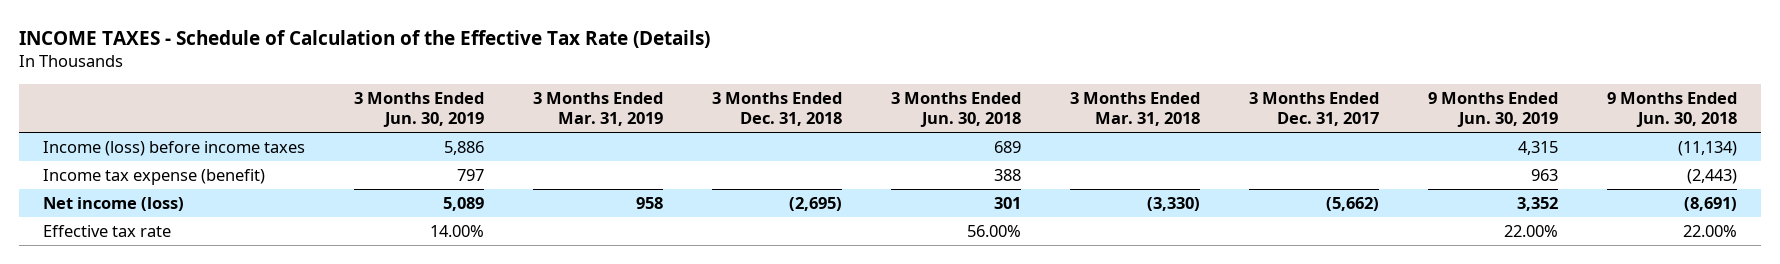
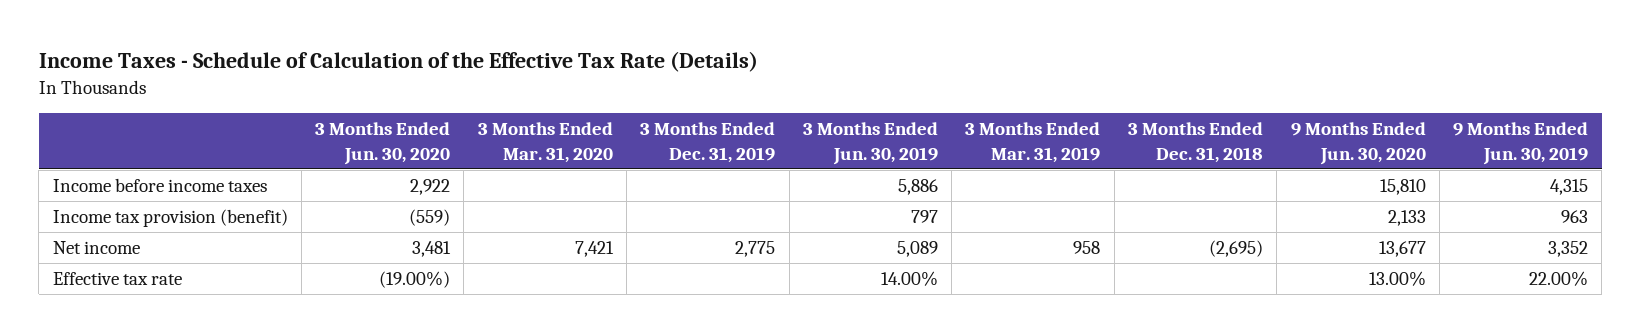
[19,29,711,48] INCOME TAXES - Schedule of Calculation of the Effective Tax Rate (Details) -> [38,51,758,73] Income Taxes - Schedule of Calculation of the Effective Tax Rate (Details)
[891,91,1022,128] 3 Months Ended Jun. 30, 2018 -> none
[1070,91,1201,127] 3 Months Ended Mar. 31, 2018 -> none
[1248,91,1379,127] 3 Months Ended Dec. 31, 2017 -> none
[1606,91,1737,128] 9 Months Ended Jun. 30, 2018 -> none
none -> [315,122,451,165] 3 Months Ended Jun. 30, 2020
none -> [477,122,613,163] 3 Months Ended Mar. 31, 2020
none -> [640,122,776,163] 3 Months Ended Dec. 31, 2019
none -> [1290,122,1426,165] 9 Months Ended Jun. 30, 2020
[43,140,306,156] Income (loss) before income taxes -> [52,177,267,192] Income before income taxes
[43,168,266,185] Income tax expense (benefit) -> [52,208,288,227] Income tax provision (benefit)
[43,196,185,211] Net income (loss) -> [52,240,140,254] Net income

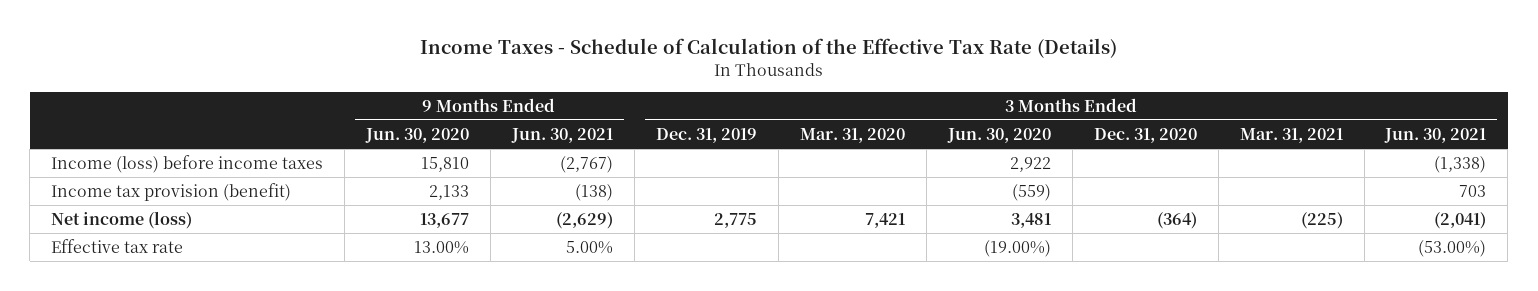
[802,122,938,165] 3 Months Ended Jun. 30, 2019 -> none
[965,122,1101,163] 3 Months Ended Mar. 31, 2019 -> none
[1128,122,1264,163] 3 Months Ended Dec. 31, 2018 -> none
[1453,122,1589,165] 9 Months Ended Jun. 30, 2019 -> none
none -> [510,127,613,143] Jun. 30, 2021
none -> [1093,127,1197,143] Dec. 31, 2020
none -> [1239,127,1343,143] Mar. 31, 2021
none -> [1384,127,1487,143] Jun. 30, 2021
[52,177,267,192] Income before income taxes -> [51,154,324,173] Income (loss) before income taxes
[52,240,140,254] Net income -> [51,210,193,229] Net income (loss)

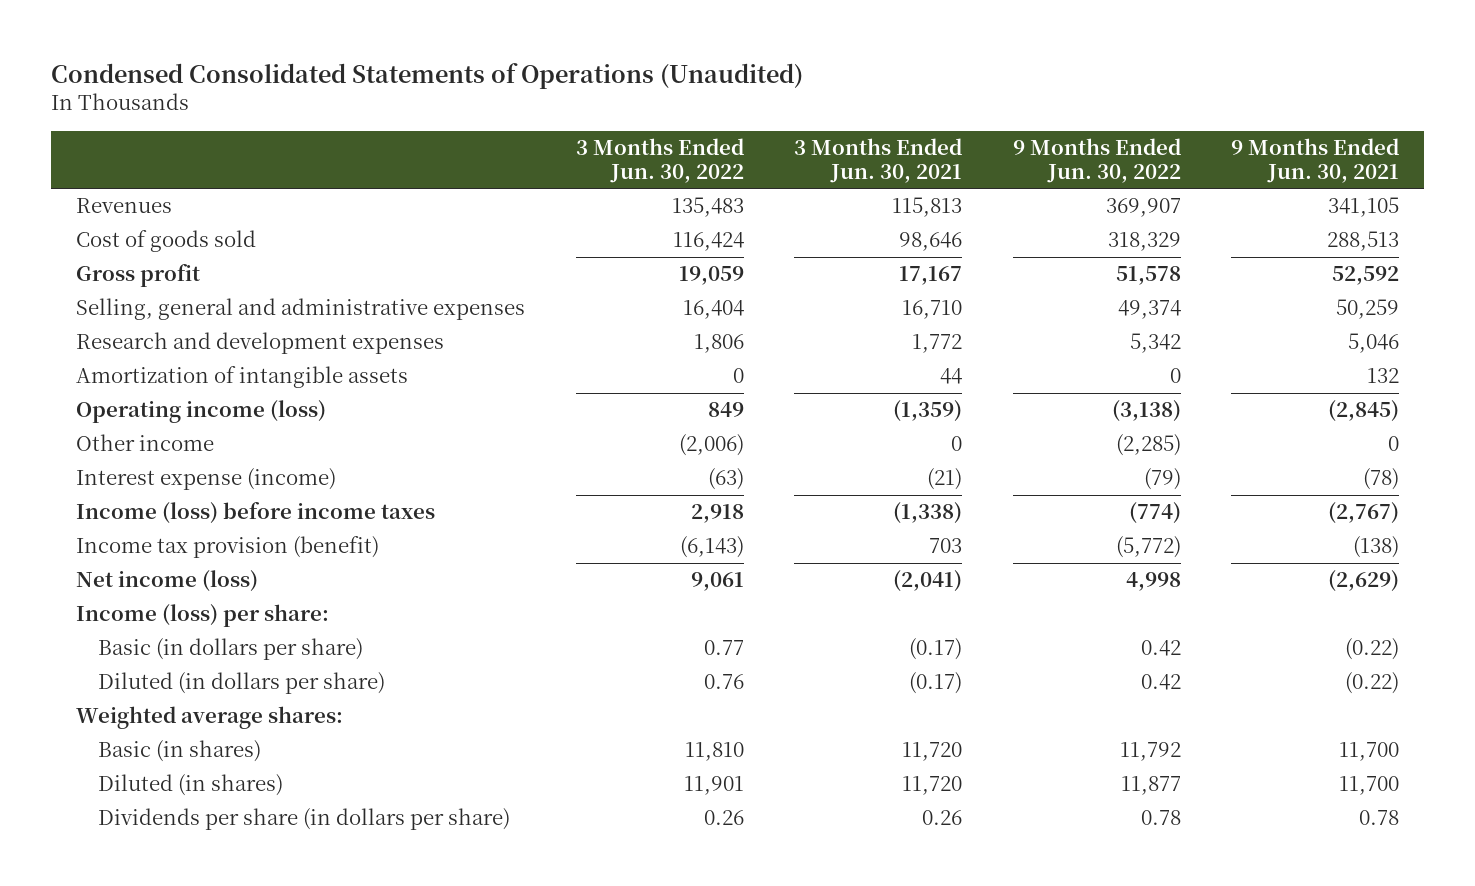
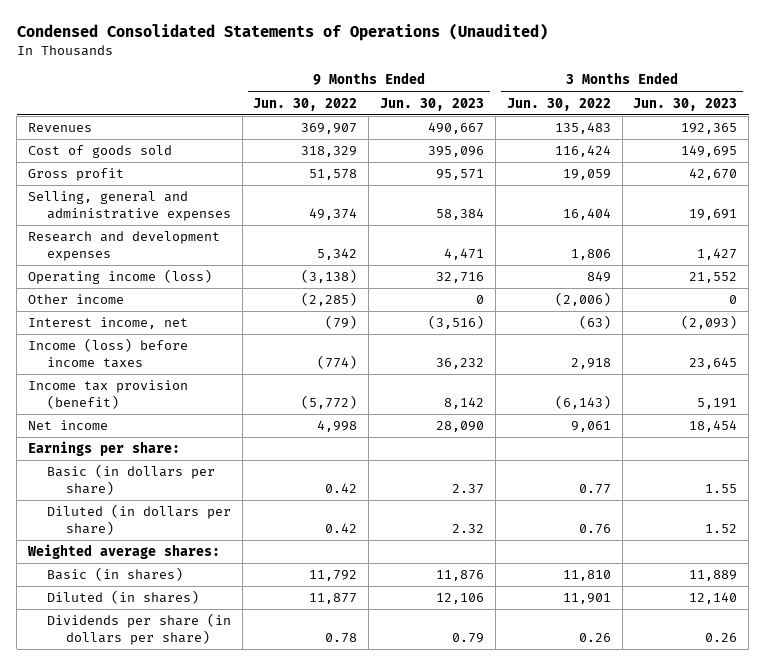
[794,137,963,183] 3 Months Ended Jun. 30, 2021 -> none
[1231,137,1400,183] 9 Months Ended Jun. 30, 2021 -> none
none -> [380,97,485,111] Jun. 30, 2023
none -> [633,97,738,111] Jun. 30, 2023
[76,366,409,389] Amortization of intangible assets -> none
[76,468,337,491] Interest expense (income) -> [28,317,189,330] Interest income, net
[76,570,259,593] Net income (loss) -> [28,420,109,431] Net income
[76,604,330,628] Income (loss) per share: -> [28,441,181,457] Earnings per share:

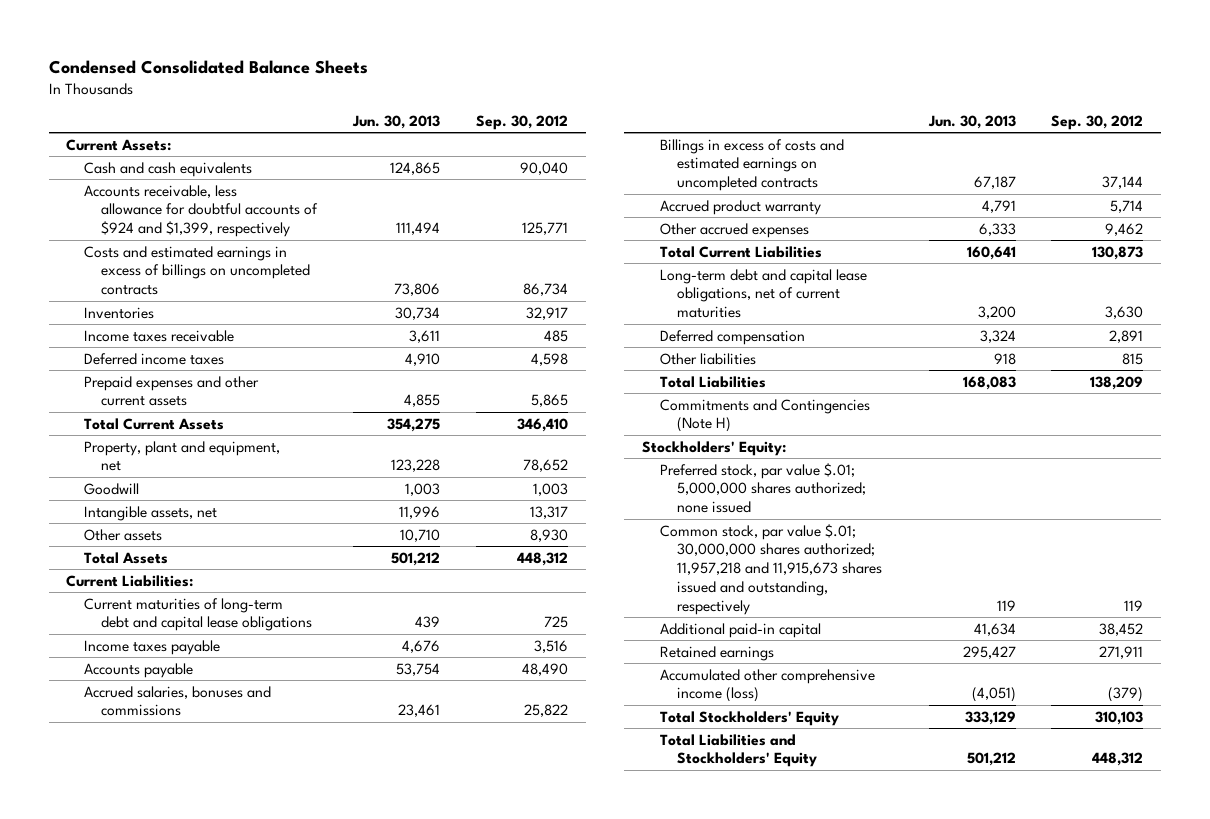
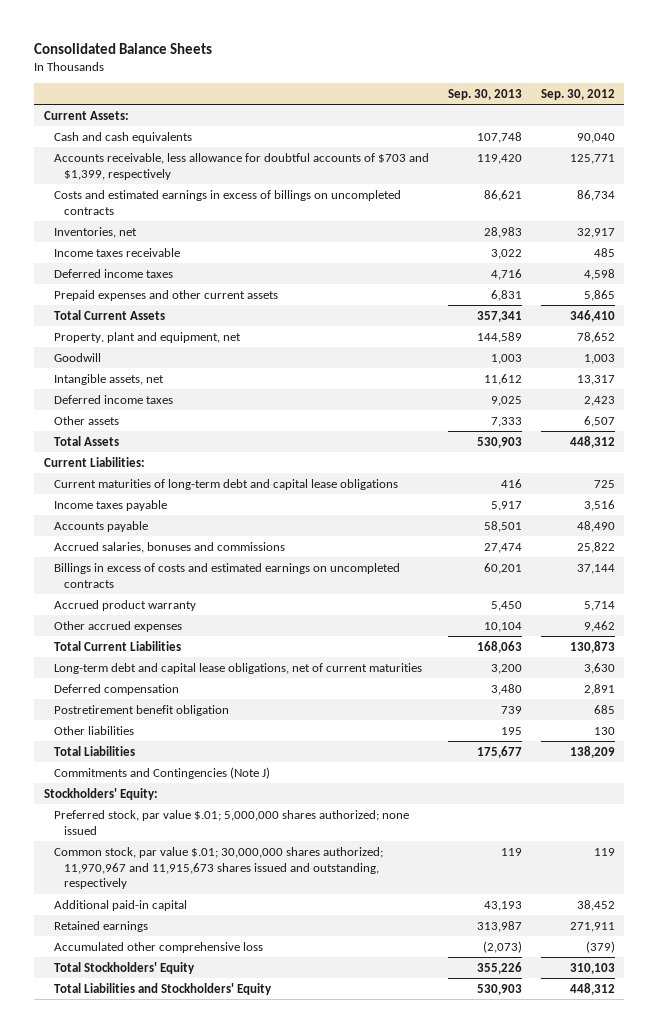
[48,59,368,74] Condensed Consolidated Balance Sheets -> [34,42,213,54] Consolidated Balance Sheets
[352,114,441,129] Jun. 30, 2013 -> none
none -> [447,88,522,100] Sep. 30, 2013
[83,184,319,238] Accounts receivable, less allowance for doubtful accounts of $924 and $1,399, respectively -> [53,152,429,180] Accounts receivable, less allowance for doubtful accounts of $703 and $1,399, respectively
[83,306,154,319] Inventories -> [53,226,137,238] Inventories, net
none -> [53,394,173,404] Deferred income taxes
[529,528,568,542] 8,930 -> [583,415,615,427] 6,507
none -> [53,704,229,716] Postretirement benefit obligation
[1122,352,1144,365] 815 -> [593,726,615,735] 130
[659,398,870,433] Commitments and Contingencies (Note H) -> [53,766,270,779] Commitments and Contingencies (Note J)
[659,523,883,616] Common stock, par value $.01; 30,000,000 shares authorized; 11,957,218 and 11,915,673 shares issued and outstanding, respectively -> [53,846,383,890] Common stock, par value $.01; 30,000,000 shares authorized; 11,970,967 and 11,915,673 shares issued and outstanding, respectively
[659,668,875,703] Accumulated other comprehensive income (loss) -> [53,941,263,953] Accumulated other comprehensive loss

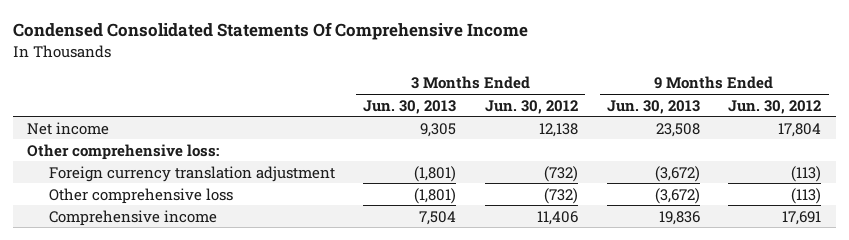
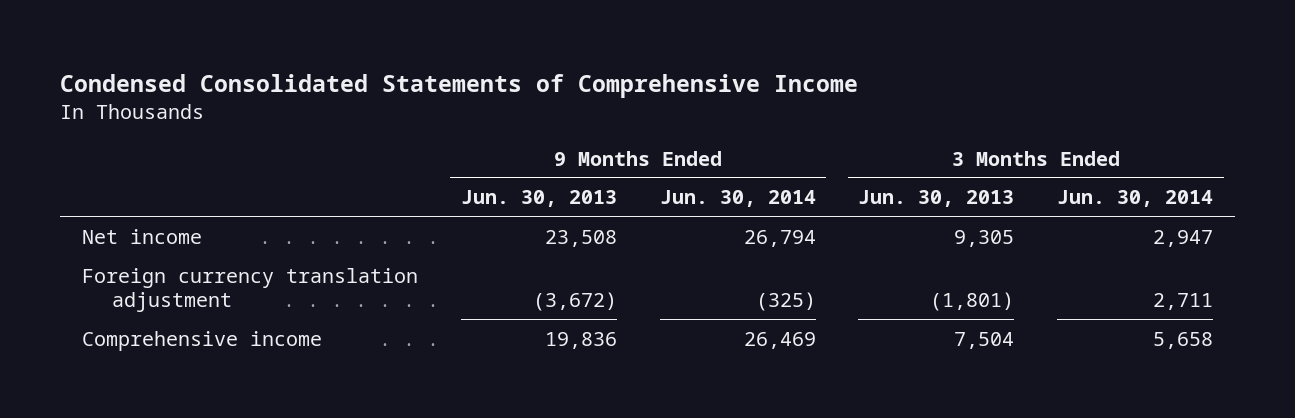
[13,22,529,41] Condensed Consolidated Statements Of Comprehensive Income -> [60,73,859,98] Condensed Consolidated Statements of Comprehensive Income
[485,99,579,114] Jun. 30, 2012 -> none
[728,99,822,114] Jun. 30, 2012 -> none
none -> [659,190,816,208] Jun. 30, 2014
none -> [1057,190,1214,208] Jun. 30, 2014
[27,143,220,160] Other comprehensive loss: -> none
[48,187,233,204] Other comprehensive loss -> none

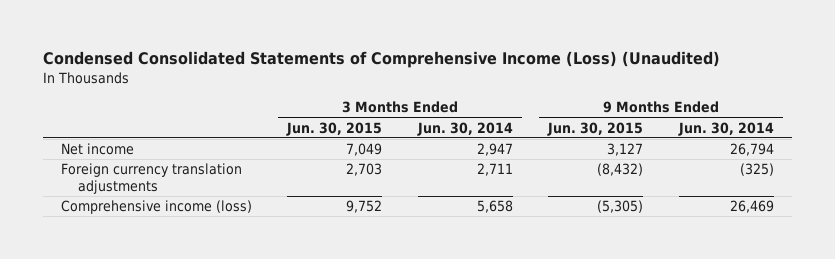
[60,73,859,98] Condensed Consolidated Statements of Comprehensive Income -> [42,51,720,69] Condensed Consolidated Statements of Comprehensive Income (Loss) (Unaudited)
[460,190,617,208] Jun. 30, 2013 -> none
[858,190,1015,208] Jun. 30, 2013 -> none
none -> [286,121,383,136] Jun. 30, 2015
none -> [547,121,644,136] Jun. 30, 2015
[81,267,418,313] Foreign currency translation adjustment -> [60,163,242,194] Foreign currency translation adjustments
[81,330,322,351] Comprehensive income -> [60,200,252,215] Comprehensive income (loss)

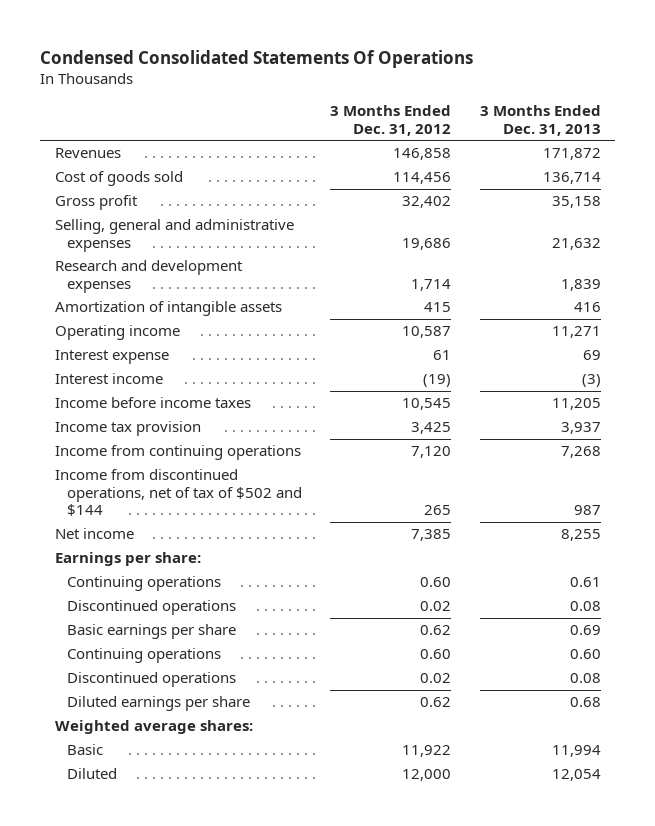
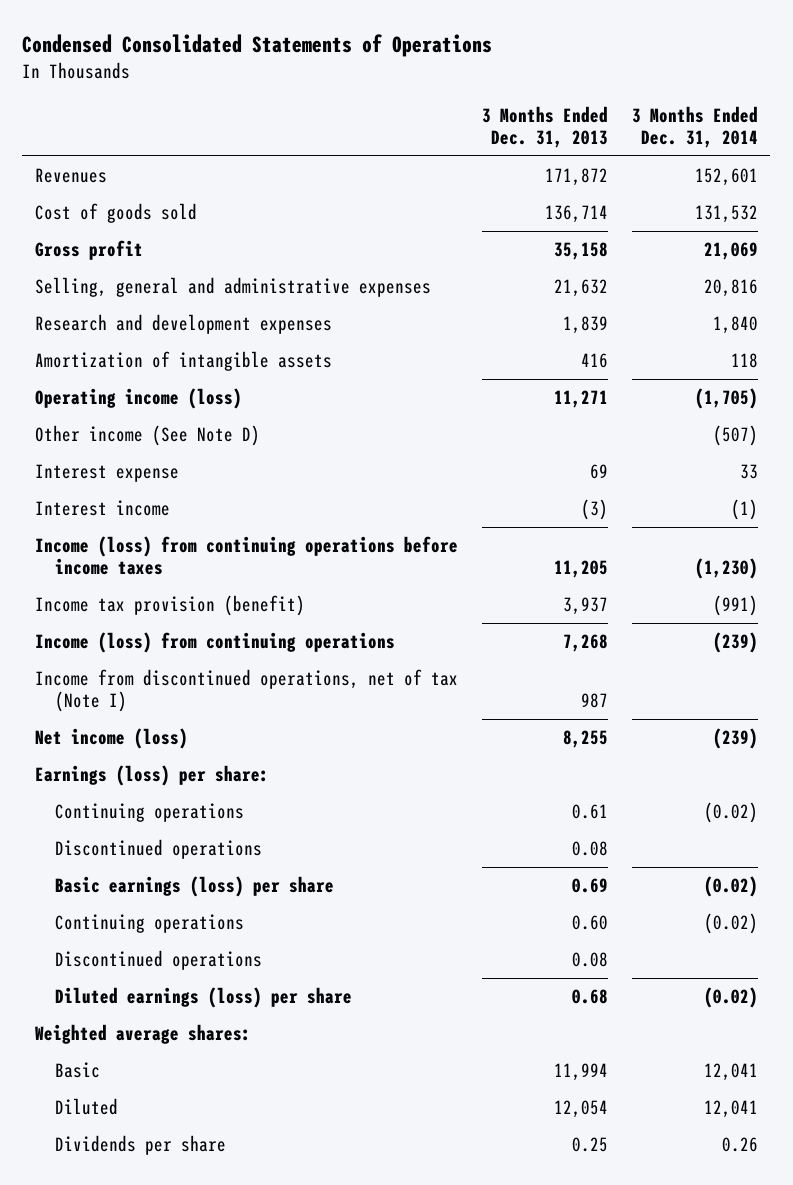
[40,49,474,68] Condensed Consolidated Statements Of Operations -> [22,34,493,58] Condensed Consolidated Statements of Operations
[330,105,452,136] 3 Months Ended Dec. 31, 2012 -> none
none -> [632,105,759,149] 3 Months Ended Dec. 31, 2014
[54,325,180,341] Operating income -> [34,388,242,410] Operating income (loss)
none -> [34,425,260,447] Other income (See Note D)
[54,397,251,409] Income before income taxes -> [34,536,458,576] Income (loss) from continuing operations before income taxes
[54,421,201,437] Income tax provision -> [34,595,305,617] Income tax provision (benefit)
[54,445,301,461] Income from continuing operations -> [34,632,395,654] Income (loss) from continuing operations
[54,469,302,517] Income from discontinued operations, net of tax of $502 and $144 -> [34,669,458,713] Income from discontinued operations, net of tax (Note I)
[54,528,134,540] Net income -> [34,728,188,750] Net income (loss)
[54,552,201,567] Earnings per share: -> [34,765,269,787] Earnings (loss) per share:
[66,624,236,640] Basic earnings per share -> [55,876,335,898] Basic earnings (loss) per share
[66,696,250,712] Diluted earnings per share -> [55,987,353,1009] Diluted earnings (loss) per share
none -> [55,1135,227,1156] Dividends per share

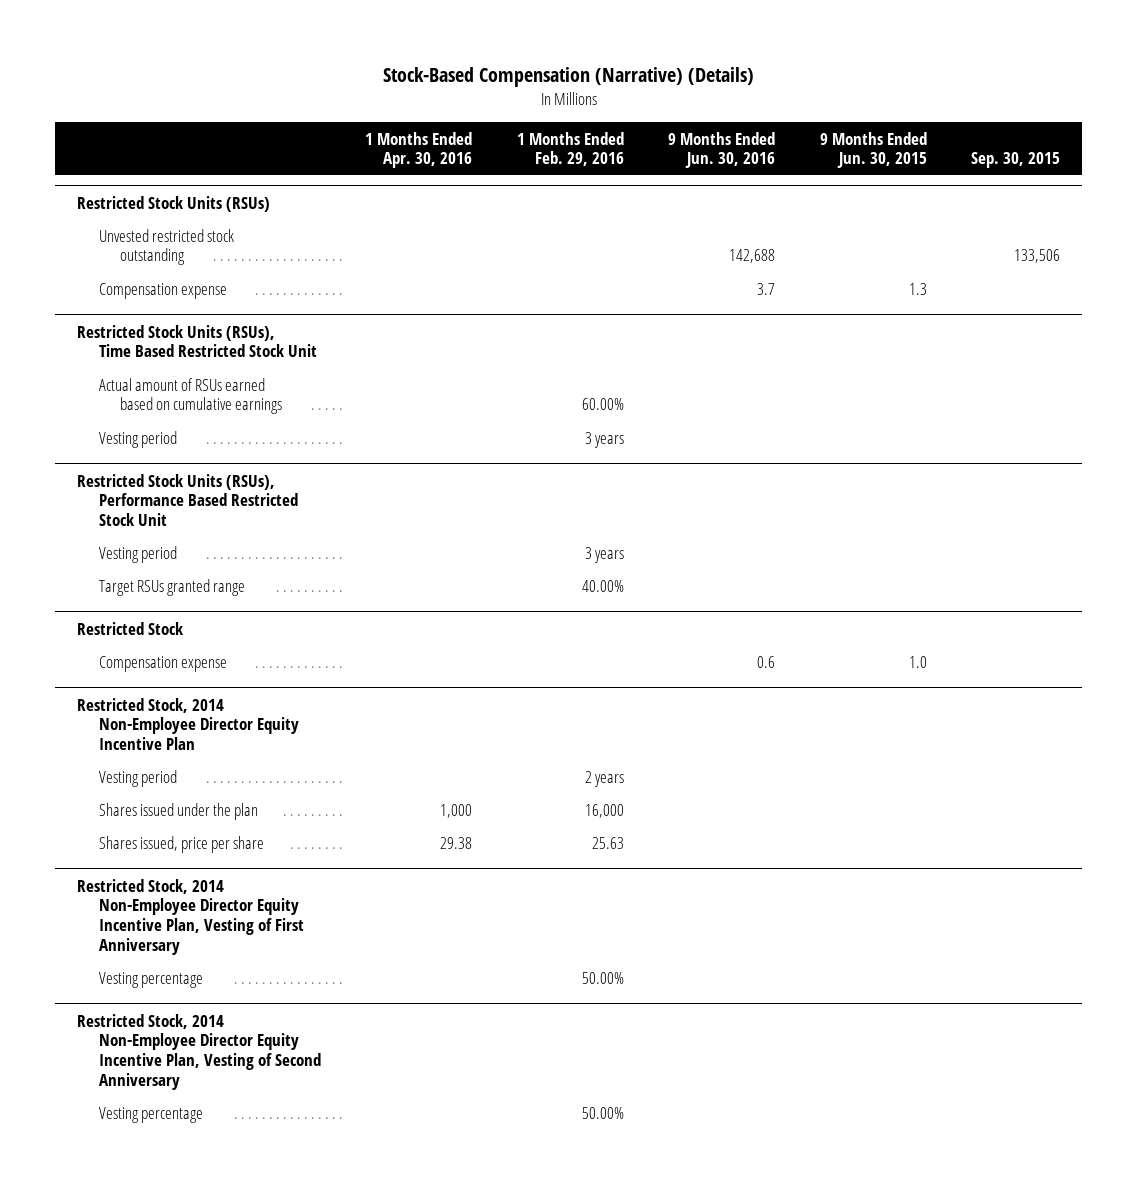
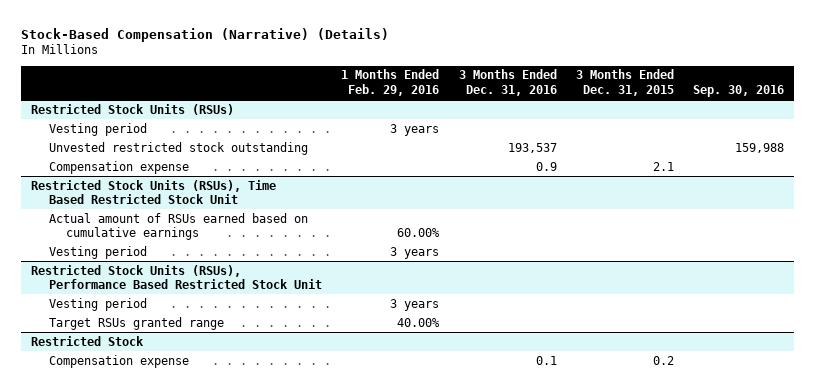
[365,131,473,169] 1 Months Ended Apr. 30, 2016 -> none
[668,131,776,169] 9 Months Ended Jun. 30, 2016 -> none
[819,131,927,169] 9 Months Ended Jun. 30, 2015 -> none
[971,152,1061,169] Sep. 30, 2015 -> none
none -> [458,69,557,96] 3 Months Ended Dec. 31, 2016
none -> [576,69,675,96] 3 Months Ended Dec. 31, 2015
none -> [693,84,785,97] Sep. 30, 2016
none -> [48,122,147,136] Vesting period
[77,697,299,750] Restricted Stock, 2014 Non-Employee Director Equity Incentive Plan -> none
[98,769,177,787] Vesting period -> none
[98,802,258,820] Shares issued under the plan -> none
[98,835,264,853] Shares issued, price per share -> none
[77,878,304,955] Restricted Stock, 2014 Non-Employee Director Equity Incentive Plan, Vesting of First Anniversary -> none
[98,971,203,988] Vesting percentage -> none
[77,1013,321,1090] Restricted Stock, 2014 Non-Employee Director Equity Incentive Plan, Vesting of Second Anniversary -> none
[98,1106,203,1123] Vesting percentage -> none

